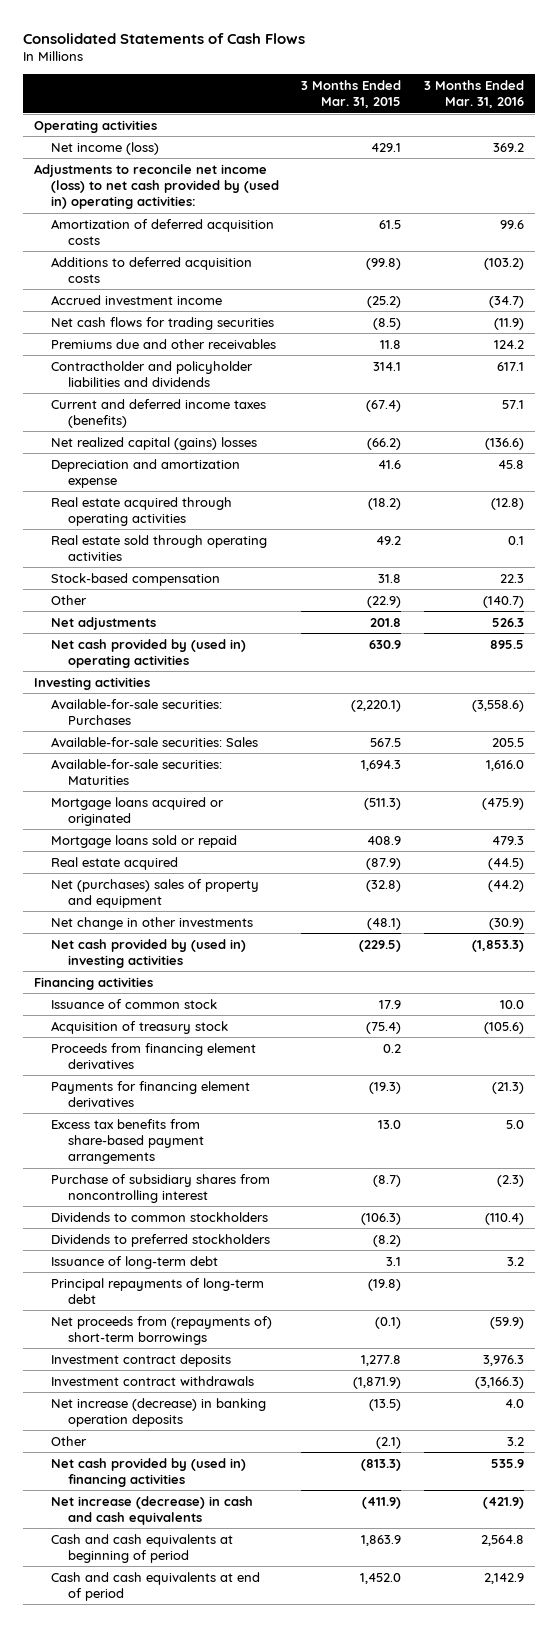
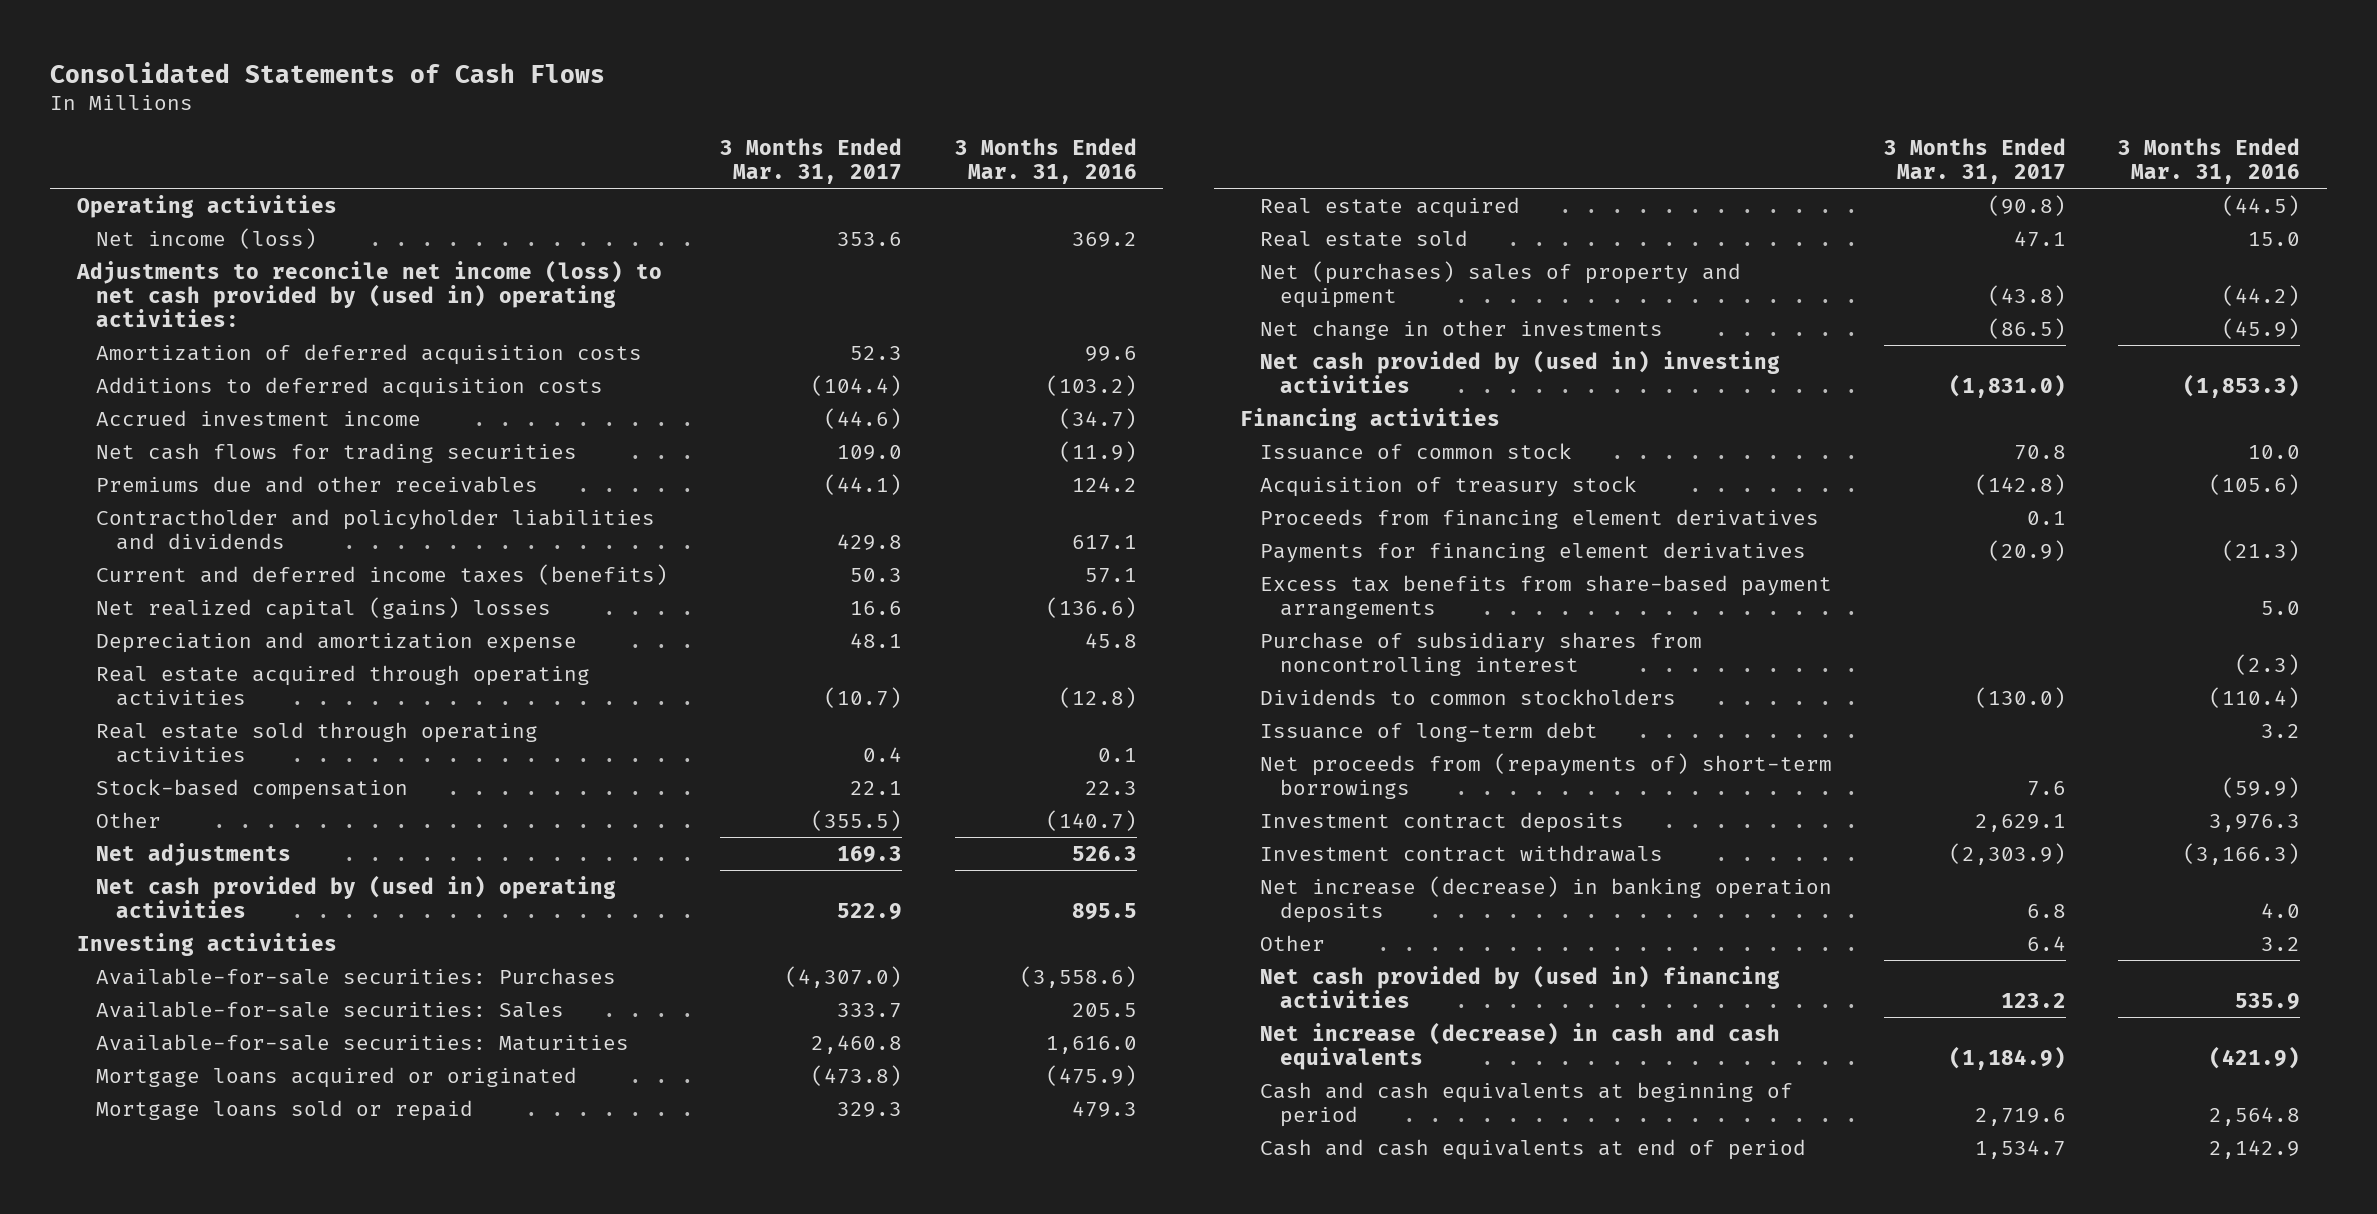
[301,80,402,109] 3 Months Ended Mar. 31, 2015 -> none
none -> [720,137,903,184] 3 Months Ended Mar. 31, 2017
none -> [1260,229,1469,247] Real estate sold
[488,917,524,930] (30.9) -> [2222,317,2301,339] (45.9)
[50,1233,270,1247] Dividends to preferred stockholders -> none
[50,1277,264,1305] Principal repayments of long-term debt -> none

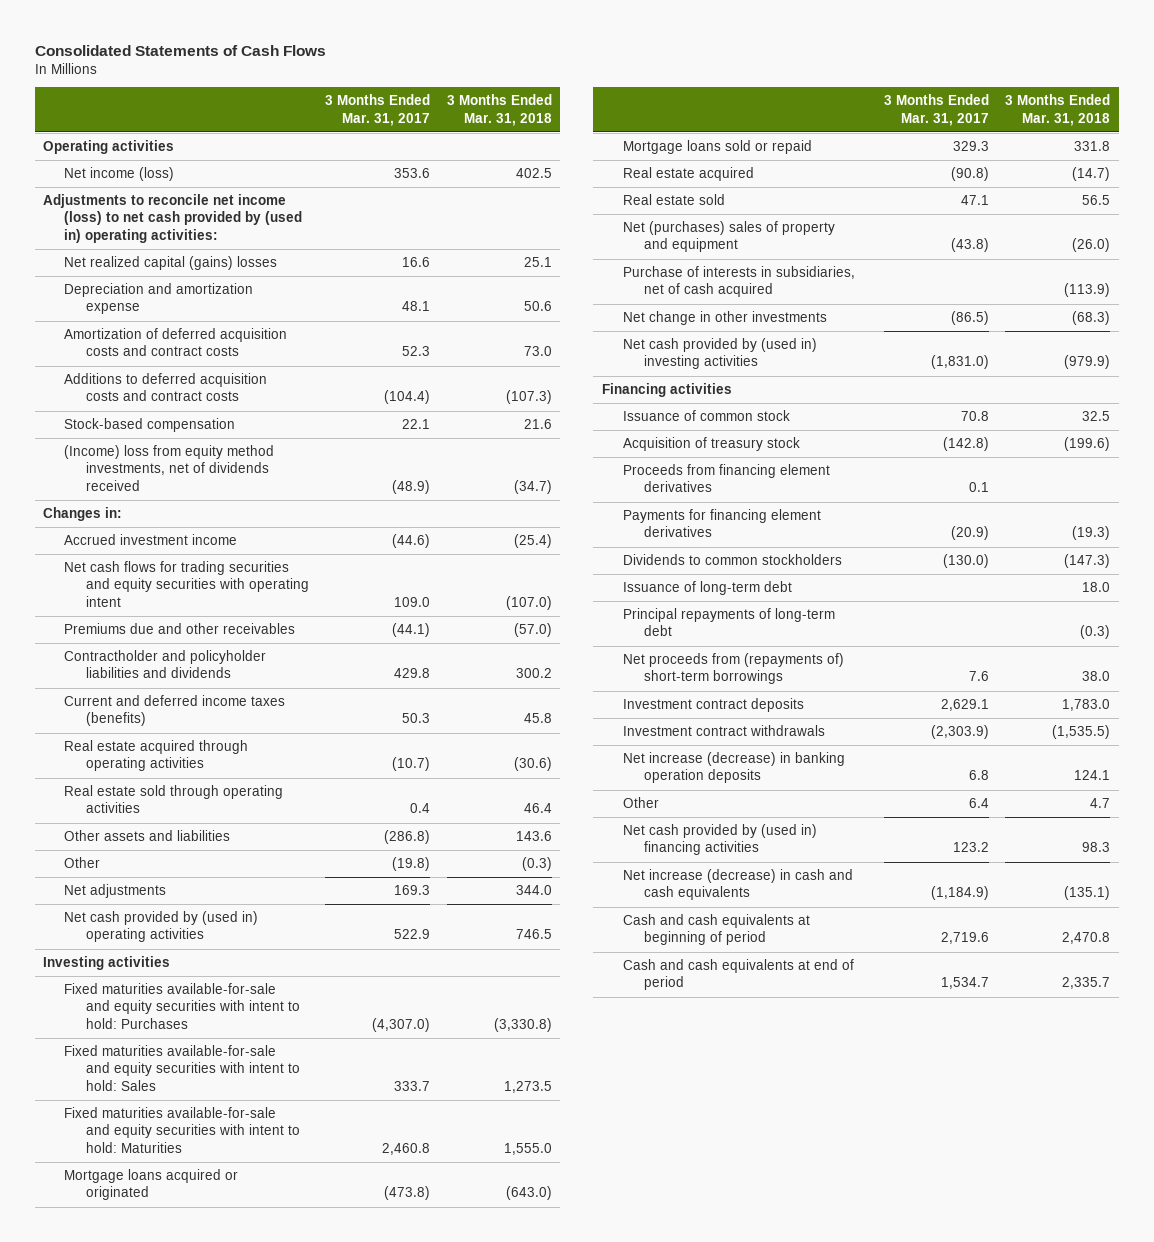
[954,137,1137,184] 3 Months Ended Mar. 31, 2016 -> none
none -> [446,94,552,126] 3 Months Ended Mar. 31, 2018
[96,596,552,620] Net realized capital (gains) losses -> [64,256,278,271] Net realized capital (gains) losses
[96,631,578,653] Depreciation and amortization expense -> [64,283,254,315] Depreciation and amortization expense
[96,343,643,365] Amortization of deferred acquisition costs -> [64,328,288,357] Amortization of deferred acquisition costs and contract costs
[96,376,604,398] Additions to deferred acquisition costs -> [64,373,268,402] Additions to deferred acquisition costs and contract costs
[96,778,409,800] Stock-based compensation -> [64,418,236,433] Stock-based compensation
none -> [64,445,275,491] (Income) loss from equity method investments, net of dividends received
none -> [43,507,123,522] Changes in:
[96,442,578,463] Net cash flows for trading securities -> [64,561,309,607] Net cash flows for trading securities and equity securities with operating intent
none -> [64,830,231,842] Other assets and liabilities
[811,809,903,831] (355.5) -> [392,857,431,872] (19.8)
[96,967,617,985] Available-for-sale securities: Purchases -> [64,983,300,1029] Fixed maturities available-for-sale and equity securities with intent to hold: Purchases
[96,1000,565,1018] Available-for-sale securities: Sales -> [64,1045,300,1091] Fixed maturities available-for-sale and equity securities with intent to hold: Sales
[96,1033,630,1051] Available-for-sale securities: Maturities -> [64,1107,300,1153] Fixed maturities available-for-sale and equity securities with intent to hold: Maturities
none -> [622,266,855,298] Purchase of interests in subsidiaries, net of cash acquired
[1260,574,1833,619] Excess tax benefits from share-based payment arrangements -> none
[1260,631,1703,676] Purchase of subsidiary shares from noncontrolling interest -> none
none -> [622,608,835,637] Principal repayments of long-term debt

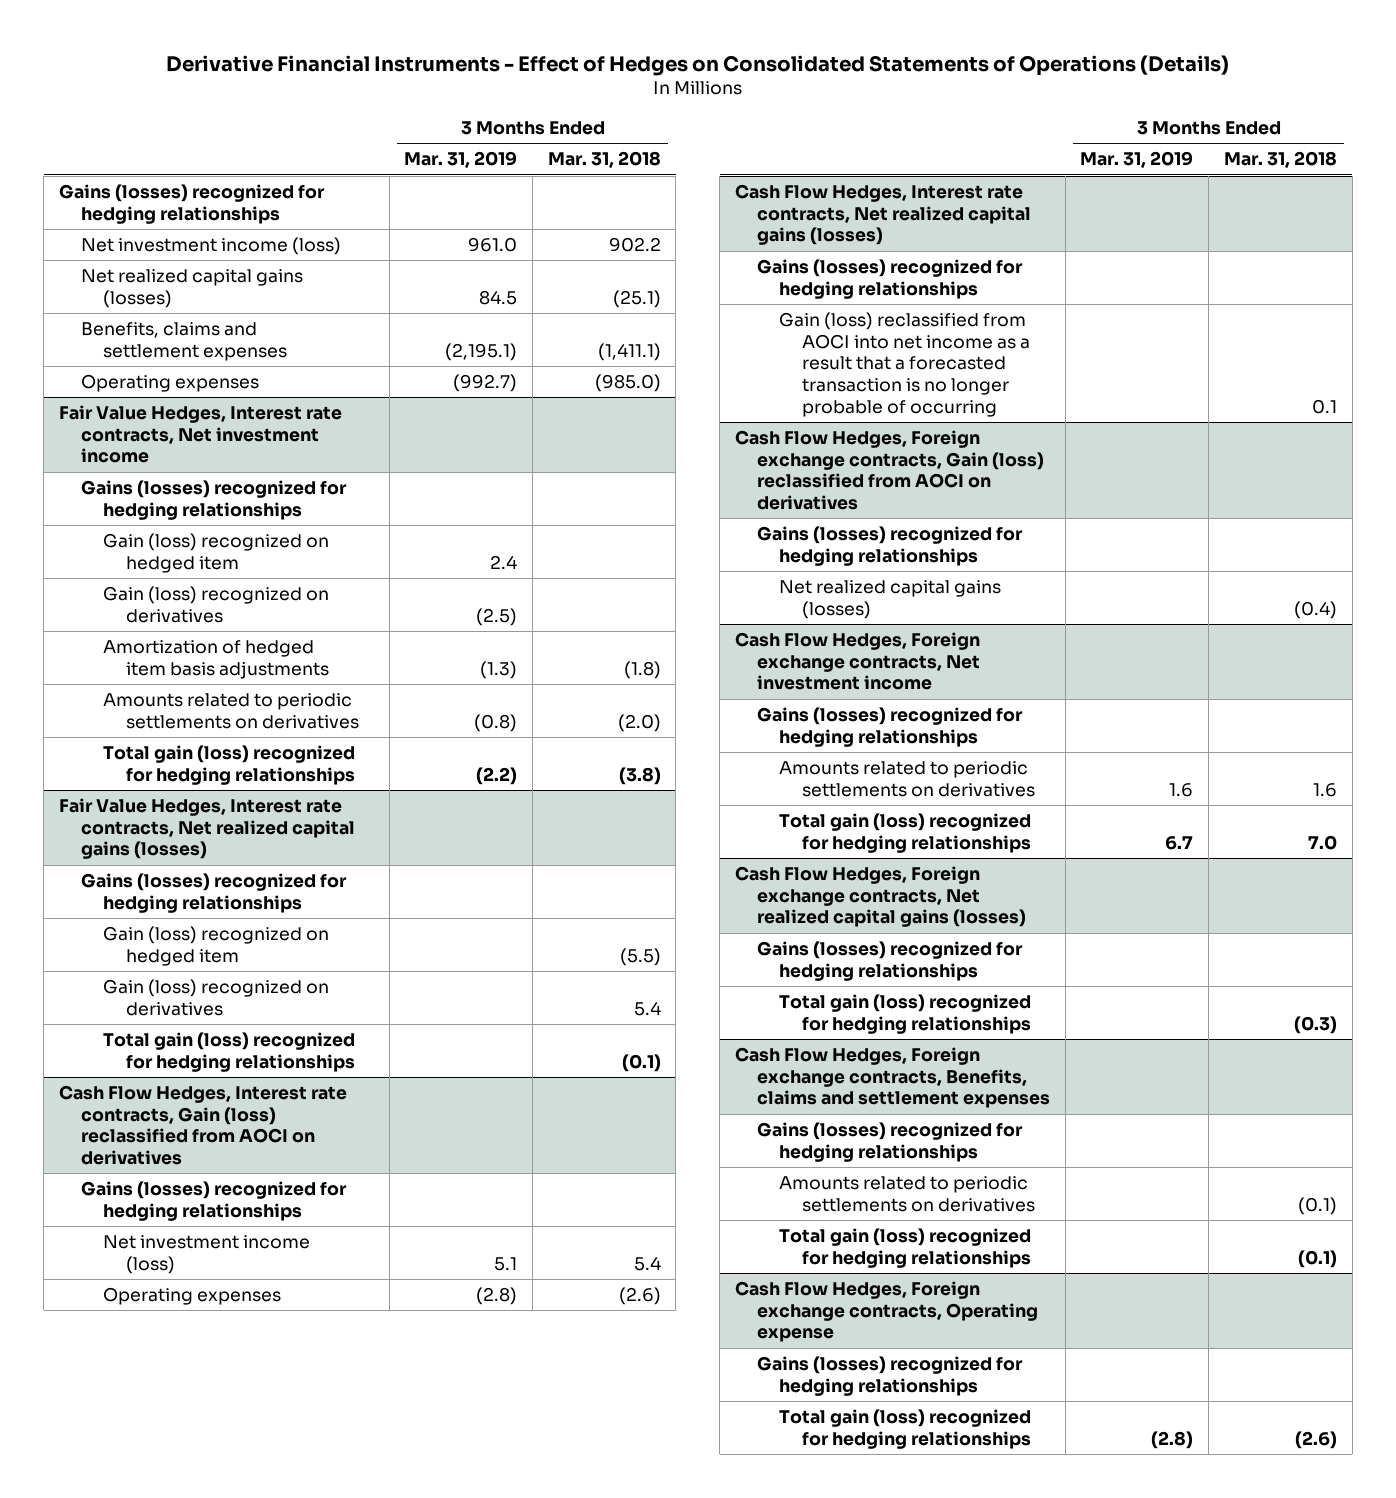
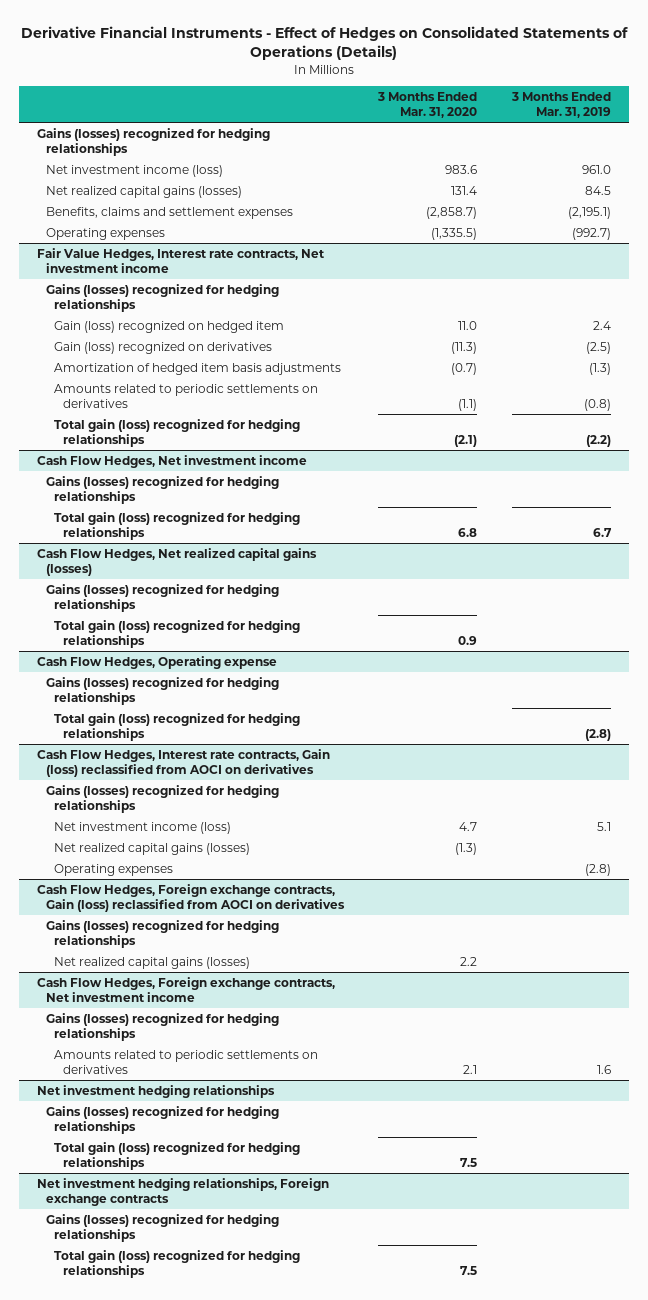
[547,151,661,169] Mar. 31, 2018 -> none
none -> [377,91,478,118] 3 Months Ended Mar. 31, 2020
[58,798,356,860] Fair Value Hedges, Interest rate contracts, Net realized capital gains (losses) -> none
none -> [36,454,307,468] Cash Flow Hedges, Net investment income
[103,926,330,966] Gain (loss) recognized on hedged item -> none
[103,979,330,1016] Gain (loss) recognized on derivatives -> none
none -> [54,511,301,540] Total gain (loss) recognized for hedging relationships
none -> [36,547,317,576] Cash Flow Hedges, Net realized capital gains (losses)
none -> [45,583,279,612] Gains (losses) recognized for hedging relationships
none -> [36,655,277,669] Cash Flow Hedges, Operating expense
none -> [45,676,279,705] Gains (losses) recognized for hedging relationships
none -> [54,712,301,741] Total gain (loss) recognized for hedging relationships
none -> [54,842,251,855] Net realized capital gains (losses)
[734,184,1032,246] Cash Flow Hedges, Interest rate contracts, Net realized capital gains (losses) -> none
[757,259,1024,299] Gains (losses) recognized for hedging relationships -> none
[779,312,1030,417] Gain (loss) reclassified from AOCI into net income as a result that a forecasted transaction is no longer probable of occurring -> none
[779,813,1032,853] Total gain (loss) recognized for hedging relationships -> none
[734,866,1027,928] Cash Flow Hedges, Foreign exchange contracts, Net realized capital gains (losses) -> none
none -> [36,1084,275,1098] Net investment hedging relationships
[734,1047,1051,1109] Cash Flow Hedges, Foreign exchange contracts, Benefits, claims and settlement expenses -> none
none -> [36,1177,329,1206] Net investment hedging relationships, Foreign exchange contracts
[779,1176,1035,1212] Amounts related to periodic settlements on derivatives -> none
[734,1281,1039,1343] Cash Flow Hedges, Foreign exchange contracts, Operating expense -> none
[757,1356,1024,1396] Gains (losses) recognized for hedging relationships -> none
[779,1409,1032,1449] Total gain (loss) recognized for hedging relationships -> none

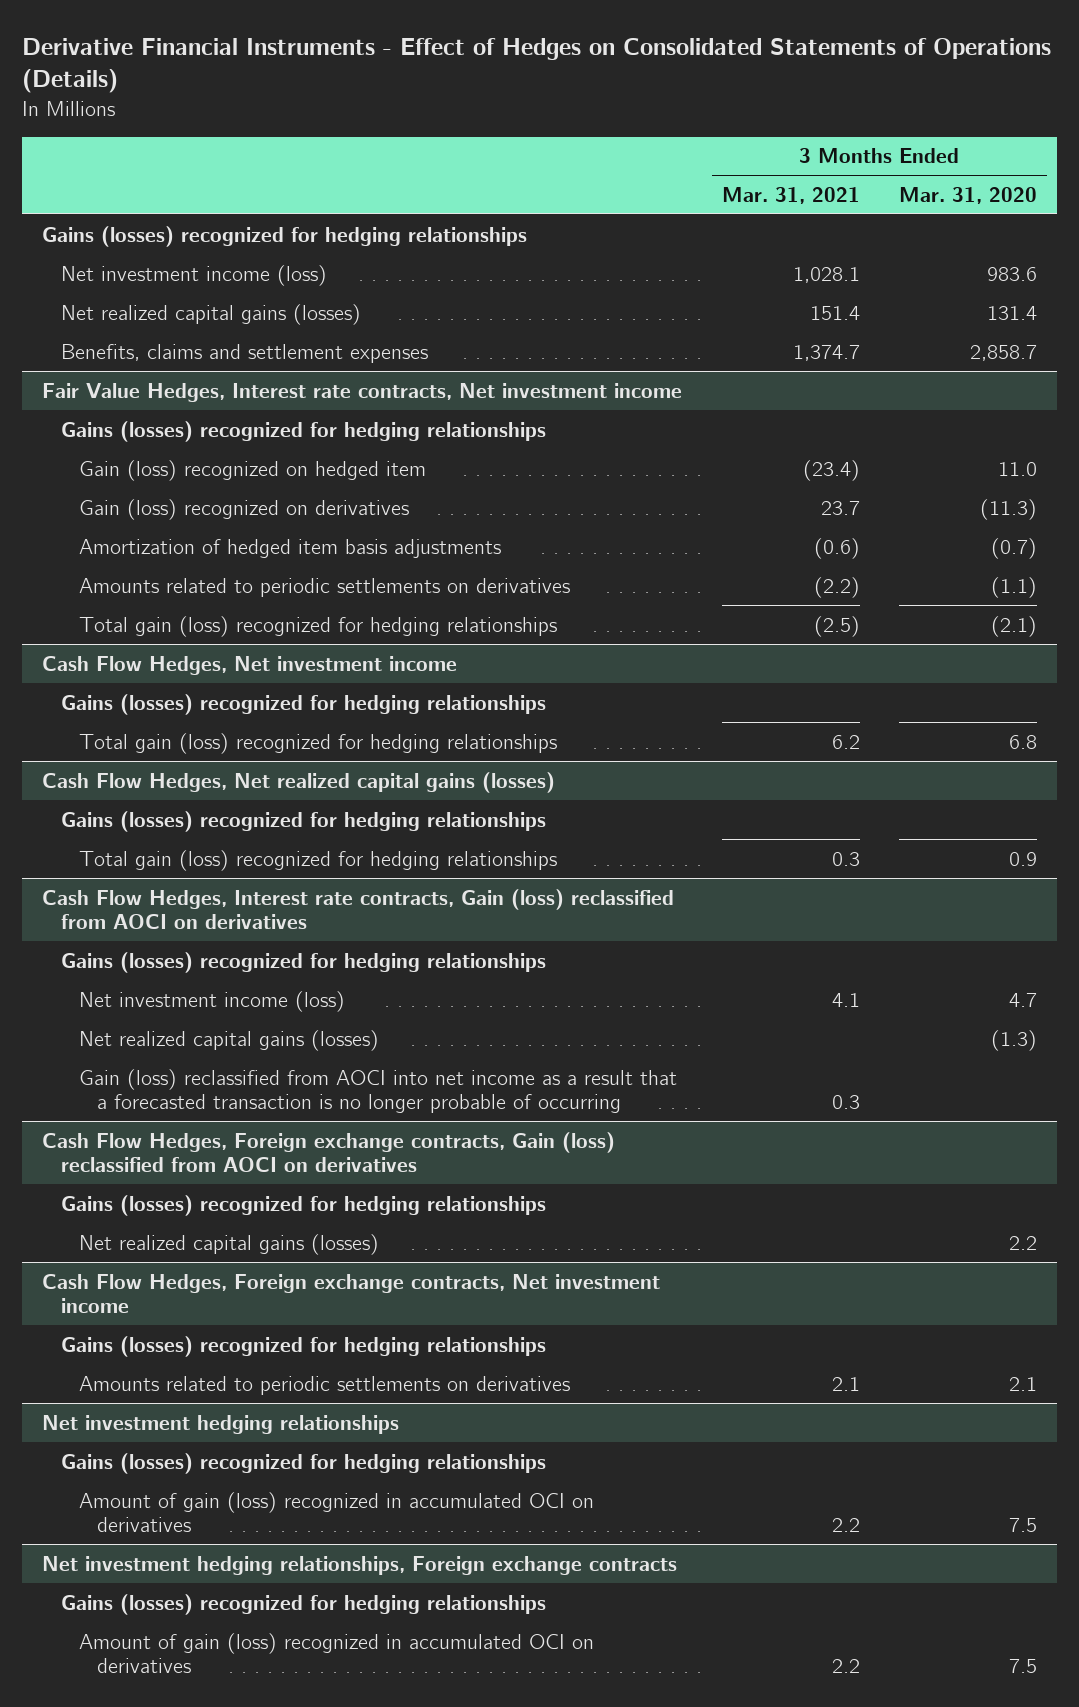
[511,91,612,118] 3 Months Ended Mar. 31, 2019 -> none
none -> [721,186,860,204] Mar. 31, 2021
[45,227,165,240] Operating expenses -> none
[426,206,478,219] (2,858.7) -> [970,344,1038,361] 2,858.7
[36,655,277,669] Cash Flow Hedges, Operating expense -> none
[45,676,279,705] Gains (losses) recognized for hedging relationships -> none
[54,712,301,741] Total gain (loss) recognized for hedging relationships -> none
[54,863,174,876] Operating expenses -> none
none -> [79,1068,678,1113] Gain (loss) reclassified from AOCI into net income as a result that a forecasted transaction is no longer probable of occurring
[54,1141,301,1170] Total gain (loss) recognized for hedging relationships -> none
none -> [79,1491,595,1532] Amount of gain (loss) recognized in accumulated OCI on derivatives
[54,1249,301,1278] Total gain (loss) recognized for hedging relationships -> none
none -> [79,1632,595,1673] Amount of gain (loss) recognized in accumulated OCI on derivatives

